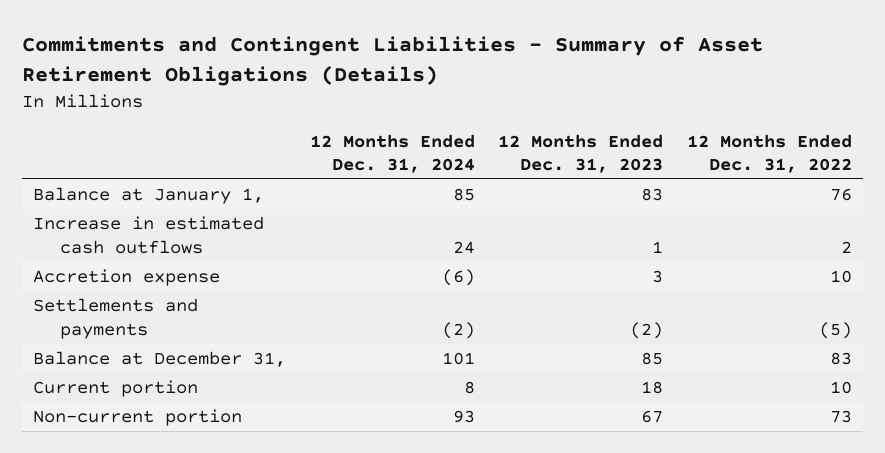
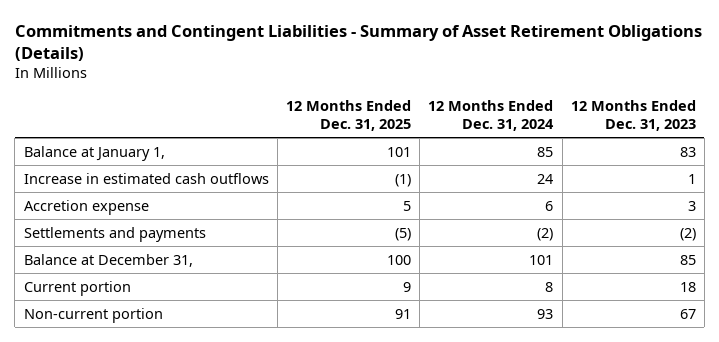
[686,133,852,174] 12 Months Ended Dec. 31, 2022 -> none
none -> [286,100,412,131] 12 Months Ended Dec. 31, 2025
[441,269,475,287] (6) -> [545,200,554,211] 6

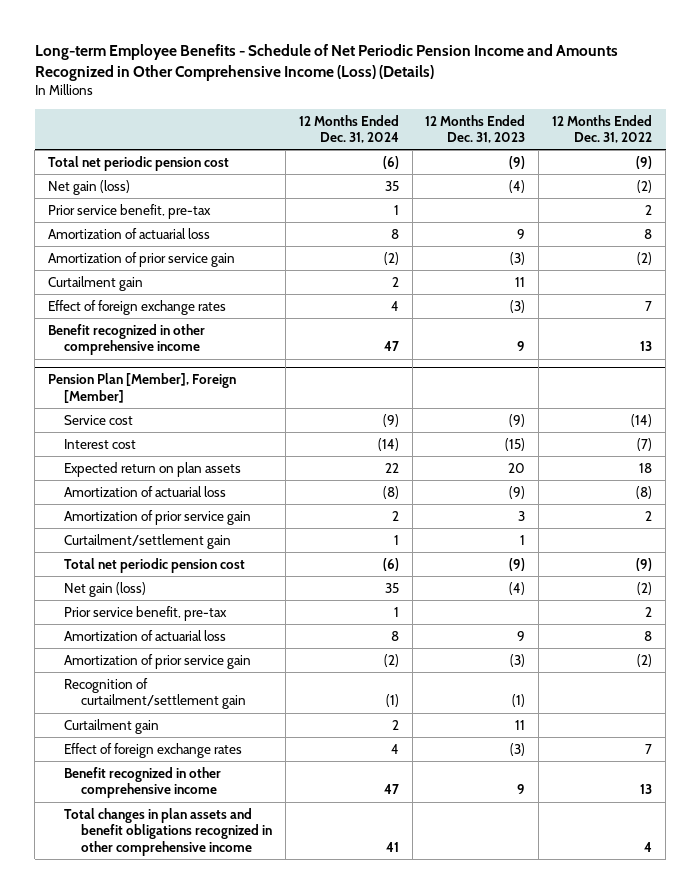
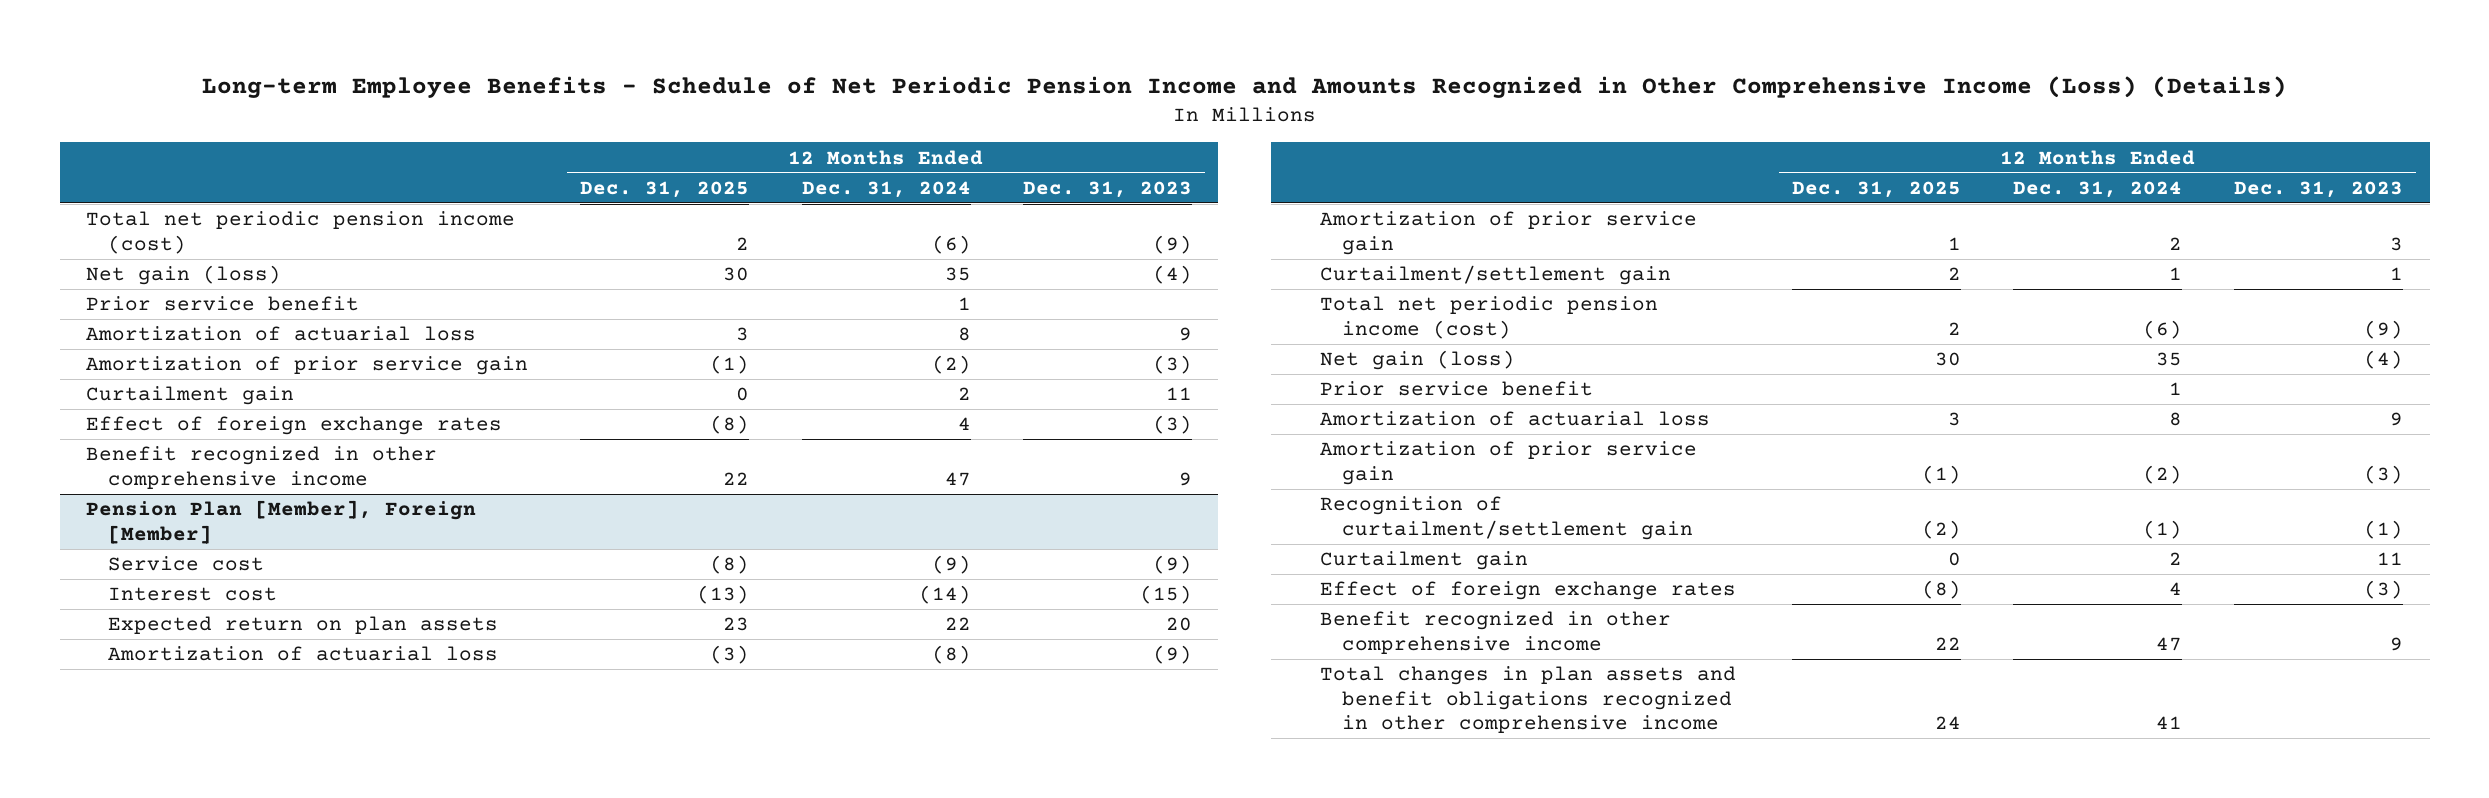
[552,114,653,143] 12 Months Ended Dec. 31, 2022 -> none
none -> [580,180,750,198] Dec. 31, 2025
[47,155,229,171] Total net periodic pension cost -> [85,211,515,254] Total net periodic pension income (cost)
[47,203,211,219] Prior service benefit, pre-tax -> [85,296,359,312] Prior service benefit
[64,557,246,573] Total net periodic pension cost -> [1319,296,1658,339] Total net periodic pension income (cost)
[64,605,228,621] Prior service benefit, pre-tax -> [1319,381,1593,397] Prior service benefit

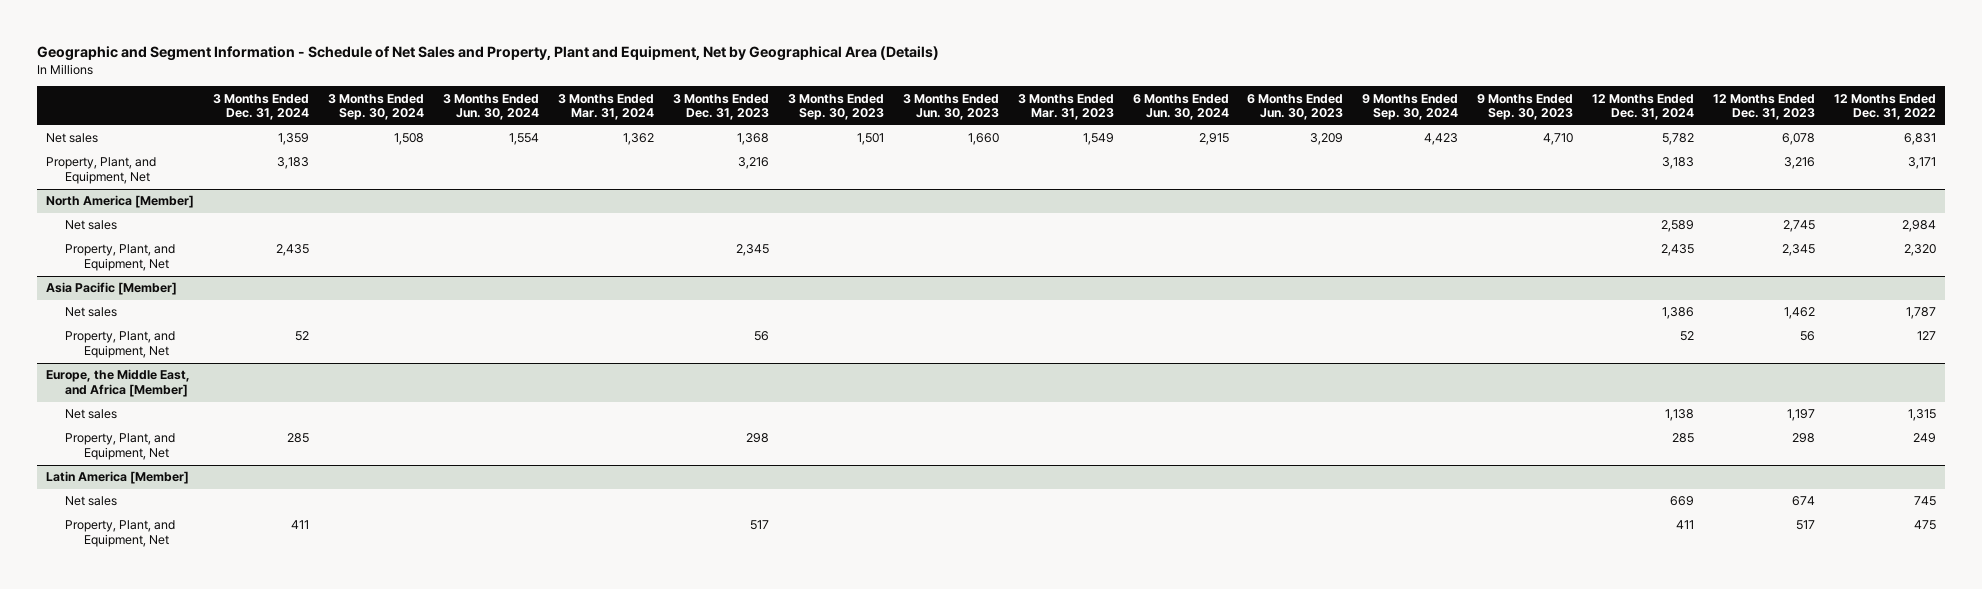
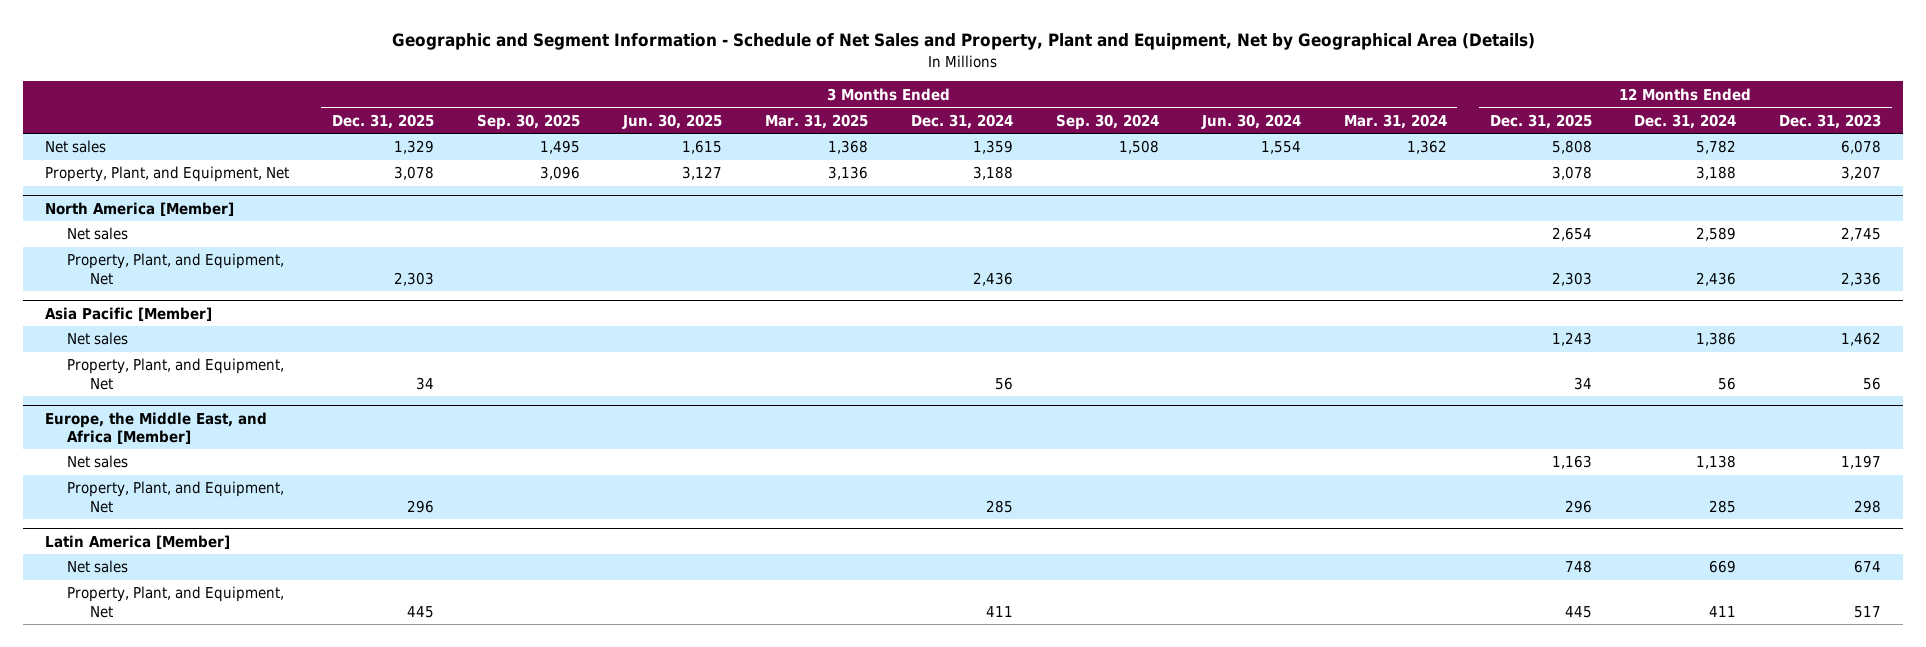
[672,93,769,121] 3 Months Ended Dec. 31, 2023 -> none
[787,93,884,121] 3 Months Ended Sep. 30, 2023 -> none
[902,93,999,121] 3 Months Ended Jun. 30, 2023 -> none
[1017,93,1114,121] 3 Months Ended Mar. 31, 2023 -> none
[1132,93,1229,121] 6 Months Ended Jun. 30, 2024 -> none
[1247,93,1344,121] 6 Months Ended Jun. 30, 2023 -> none
[1362,93,1459,121] 9 Months Ended Sep. 30, 2024 -> none
[1477,93,1574,121] 9 Months Ended Sep. 30, 2023 -> none
[1833,93,1936,121] 12 Months Ended Dec. 31, 2022 -> none
none -> [331,113,434,129] Dec. 31, 2025
none -> [476,113,580,130] Sep. 30, 2025
none -> [621,113,722,129] Jun. 30, 2025
none -> [764,113,868,129] Mar. 31, 2025
none -> [1489,113,1592,129] Dec. 31, 2025
[277,157,310,170] 3,183 -> [972,166,1013,181] 3,188
[1662,157,1695,170] 3,183 -> [1696,166,1737,181] 3,188
[1784,157,1816,170] 3,216 -> [1841,166,1882,181] 3,207
[276,244,310,257] 2,435 -> [972,271,1013,286] 2,436
[1661,244,1695,257] 2,435 -> [1696,271,1737,286] 2,436
[1782,244,1816,257] 2,345 -> [1841,271,1882,286] 2,336
[295,331,310,342] 52 -> [994,376,1013,390] 56
[1680,331,1695,342] 52 -> [1718,376,1737,390] 56

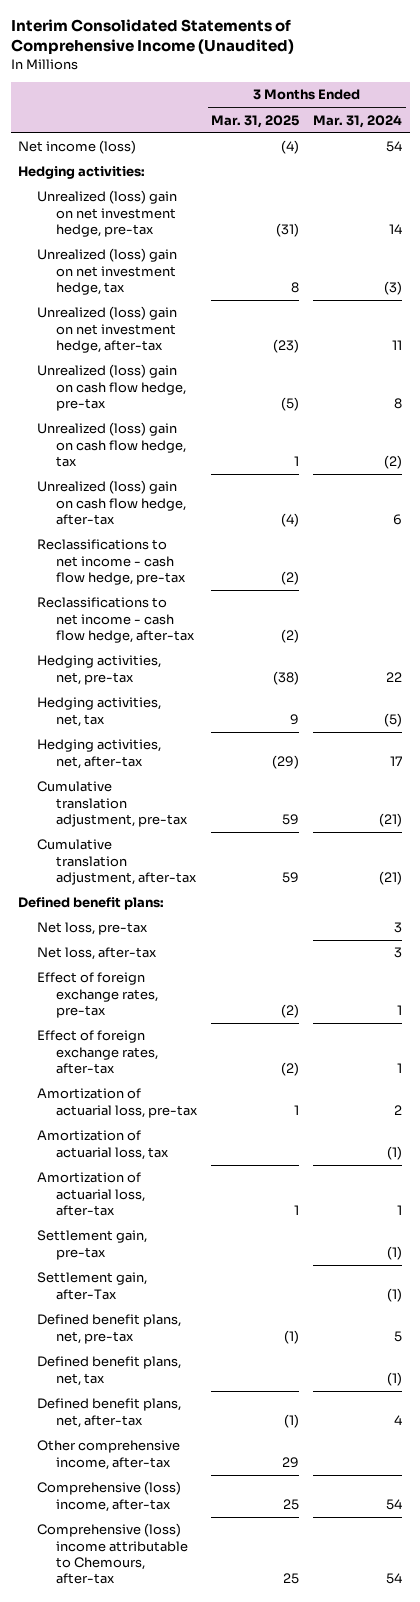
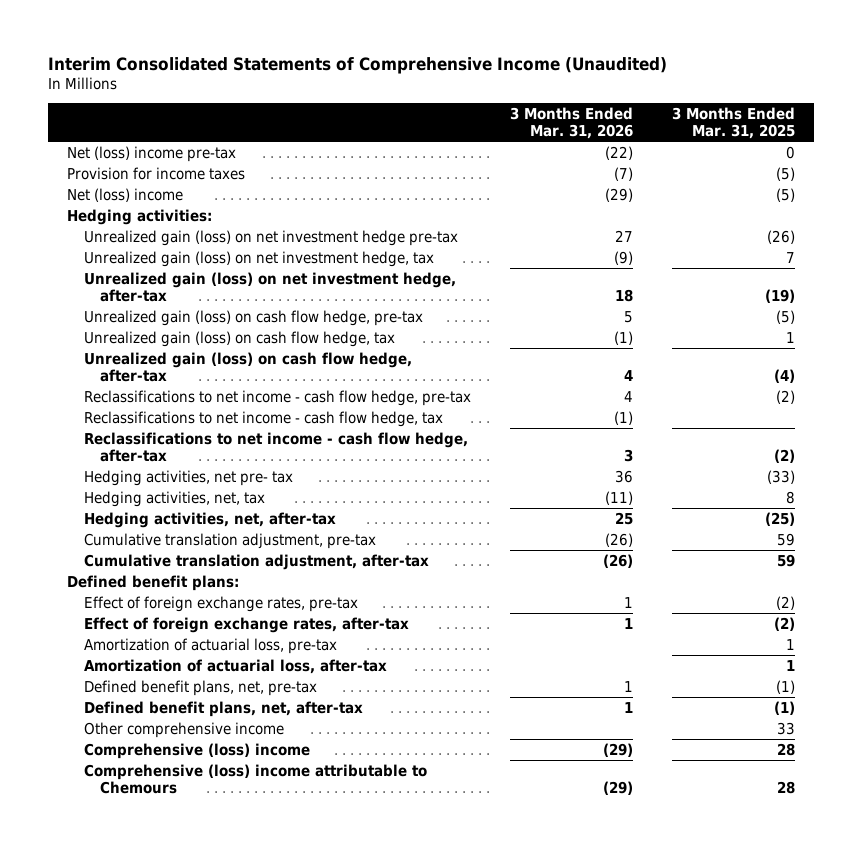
[313,114,403,128] Mar. 31, 2024 -> none
none -> [509,106,633,139] 3 Months Ended Mar. 31, 2026
none -> [67,145,237,162] Net (loss) income pre-tax
none -> [67,166,246,180] Provision for income taxes
[17,140,136,155] Net income (loss) -> [67,187,184,202] Net (loss) income
[281,140,300,155] (4) -> [775,187,795,202] (5)
[36,190,177,237] Unrealized (loss) gain on net investment hedge, pre-tax -> [83,229,458,246] Unrealized gain (loss) on net investment hedge pre-tax
[276,222,300,237] (31) -> [766,229,795,244] (26)
[36,248,177,295] Unrealized (loss) gain on net investment hedge, tax -> [83,250,434,267] Unrealized gain (loss) on net investment hedge, tax
[291,281,300,293] 8 -> [785,251,795,263] 7
[36,306,177,353] Unrealized (loss) gain on net investment hedge, after-tax -> [83,271,456,302] Unrealized gain (loss) on net investment hedge, after-tax
[273,338,300,353] (23) -> [764,288,795,303] (19)
[36,364,187,411] Unrealized (loss) gain on cash flow hedge, pre-tax -> [83,309,423,326] Unrealized gain (loss) on cash flow hedge, pre-tax
[36,422,187,467] Unrealized (loss) gain on cash flow hedge, tax -> [83,330,395,347] Unrealized gain (loss) on cash flow hedge, tax
[36,480,187,525] Unrealized (loss) gain on cash flow hedge, after-tax -> [83,351,412,382] Unrealized gain (loss) on cash flow hedge, after-tax
none -> [83,410,443,427] Reclassifications to net income - cash flow hedge, tax
[36,655,161,685] Hedging activities, net, pre-tax -> [83,469,293,486] Hedging activities, net pre- tax
[273,670,300,685] (38) -> [766,469,795,484] (33)
[290,713,300,725] 9 -> [785,490,795,504] 8
[272,754,300,769] (29) -> [764,511,795,526] (25)
[36,922,148,936] Net loss, pre-tax -> none
[36,947,157,961] Net loss, after-tax -> none
[36,1130,170,1160] Amortization of actuarial loss, tax -> none
[36,1230,147,1260] Settlement gain, pre-tax -> none
[36,1272,147,1300] Settlement gain, after-Tax -> none
[36,1356,181,1386] Defined benefit plans, net, tax -> none
[36,1440,180,1470] Other comprehensive income, after-tax -> [83,721,284,738] Other comprehensive income
[282,1456,300,1468] 29 -> [776,721,795,735] 33
[36,1481,181,1512] Comprehensive (loss) income, after-tax -> [83,742,310,759] Comprehensive (loss) income
[283,1498,300,1510] 25 -> [776,742,795,756] 28
[36,1523,189,1584] Comprehensive (loss) income attributable to Chemours, after-tax -> [83,763,427,794] Comprehensive (loss) income attributable to Chemours
[283,1572,300,1584] 25 -> [776,780,795,794] 28

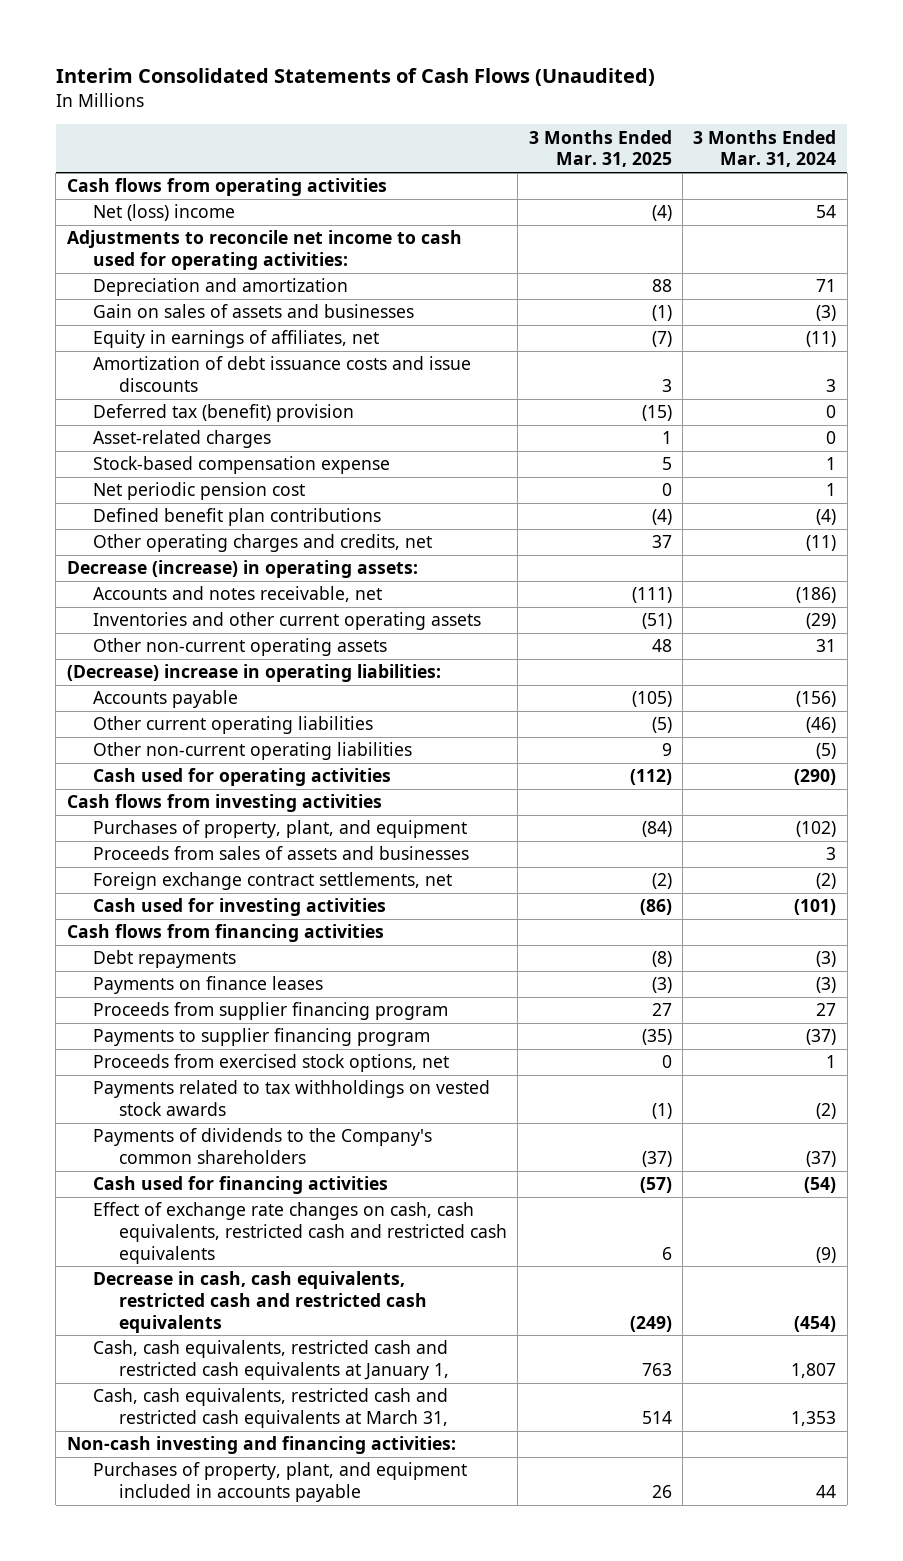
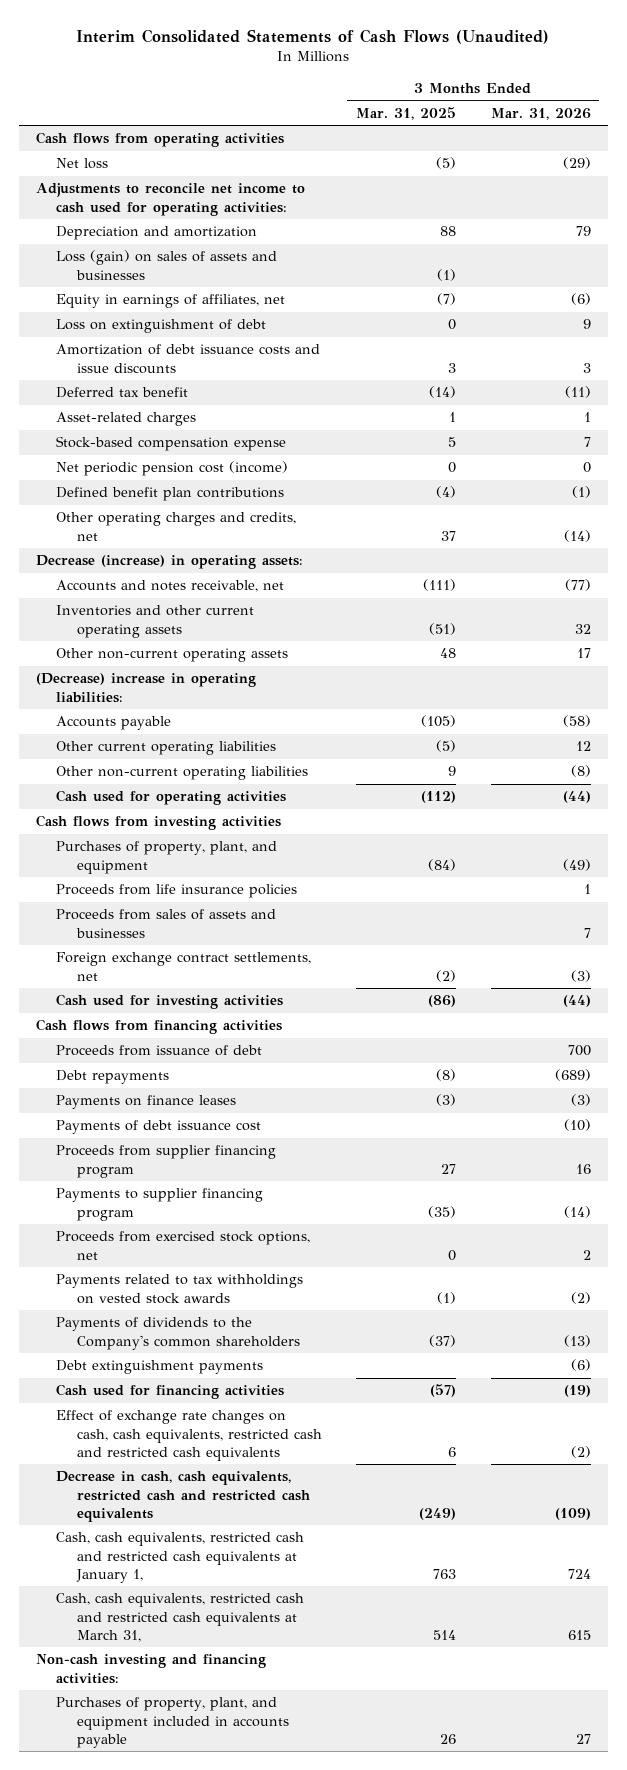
[693,129,837,168] 3 Months Ended Mar. 31, 2024 -> none
none -> [490,107,591,120] Mar. 31, 2026
[92,204,235,222] Net (loss) income -> [56,158,109,170] Net loss
[651,205,672,222] (4) -> [436,157,457,170] (5)
[92,304,414,319] Gain on sales of assets and businesses -> [56,250,278,280] Loss (gain) on sales of assets and businesses
none -> [56,319,267,334] Loss on extinguishment of debt
[92,404,354,423] Deferred tax (benefit) provision -> [56,387,189,399] Deferred tax benefit
[641,405,672,422] (15) -> [429,386,457,399] (14)
[92,482,305,501] Net periodic pension cost -> [56,461,289,477] Net periodic pension cost (income)
none -> [56,884,298,899] Proceeds from life insurance policies
none -> [56,1045,263,1057] Proceeds from issuance of debt
none -> [56,1120,262,1135] Payments of debt issuance cost
none -> [56,1360,264,1375] Debt extinguishment payments

